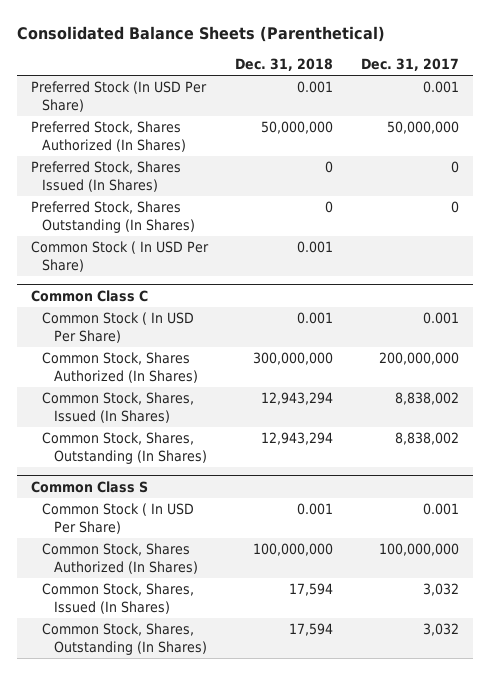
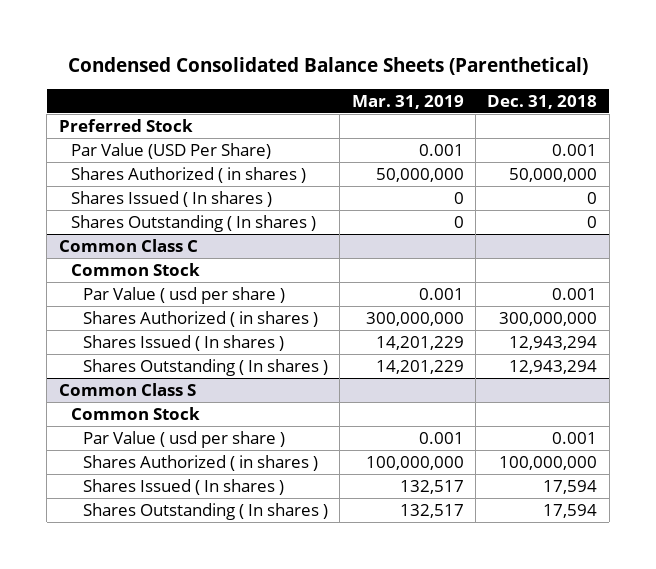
[16,25,385,42] Consolidated Balance Sheets (Parenthetical) -> [68,57,589,76] Condensed Consolidated Balance Sheets (Parenthetical)
[360,58,459,72] Dec. 31, 2017 -> none
none -> [351,94,464,109] Mar. 31, 2019
[30,241,209,273] Common Stock ( In USD Per Share) -> none
none -> [58,118,193,132] Preferred Stock
[30,81,207,113] Preferred Stock (In USD Per Share) -> [70,142,271,159] Par Value (USD Per Share)
[30,121,187,153] Preferred Stock, Shares Authorized (In Shares) -> [70,166,306,183] Shares Authorized ( in shares )
[30,161,181,193] Preferred Stock, Shares Issued (In Shares) -> [70,190,272,207] Shares Issued ( In shares )
[30,201,196,234] Preferred Stock, Shares Outstanding (In Shares) -> [70,214,316,232] Shares Outstanding ( In shares )
none -> [70,262,200,276] Common Stock
[42,312,195,344] Common Stock ( In USD Per Share) -> [83,286,286,304] Par Value ( usd per share )
[42,352,198,384] Common Stock, Shares Authorized (In Shares) -> [83,310,319,327] Shares Authorized ( in shares )
[42,392,195,424] Common Stock, Shares, Issued (In Shares) -> [83,334,285,351] Shares Issued ( In shares )
[42,432,207,465] Common Stock, Shares, Outstanding (In Shares) -> [83,358,329,376] Shares Outstanding ( In shares )
none -> [70,406,200,420] Common Stock
[42,503,195,535] Common Stock ( In USD Per Share) -> [83,430,286,448] Par Value ( usd per share )
[42,543,198,575] Common Stock, Shares Authorized (In Shares) -> [83,454,319,471] Shares Authorized ( in shares )
[42,583,195,615] Common Stock, Shares, Issued (In Shares) -> [83,478,285,495] Shares Issued ( In shares )
[42,623,207,656] Common Stock, Shares, Outstanding (In Shares) -> [83,502,329,520] Shares Outstanding ( In shares )

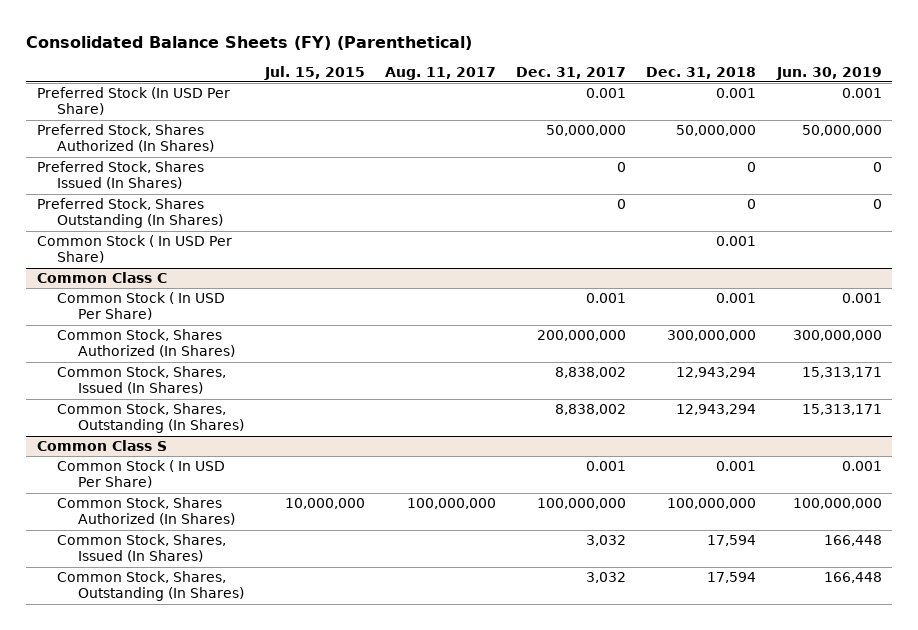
[68,57,589,76] Condensed Consolidated Balance Sheets (Parenthetical) -> [26,35,473,50] Consolidated Balance Sheets (FY) (Parenthetical)
[351,94,464,109] Mar. 31, 2019 -> none
none -> [263,65,365,80] Jul. 15, 2015
none -> [384,66,496,80] Aug. 11, 2017
none -> [516,66,627,79] Dec. 31, 2017
none -> [775,66,882,80] Jun. 30, 2019
[58,118,193,132] Preferred Stock -> none
[70,142,271,159] Par Value (USD Per Share) -> [36,87,230,116] Preferred Stock (In USD Per Share)
[70,166,306,183] Shares Authorized ( in shares ) -> [36,124,215,153] Preferred Stock, Shares Authorized (In Shares)
[70,190,272,207] Shares Issued ( In shares ) -> [36,161,204,190] Preferred Stock, Shares Issued (In Shares)
[70,214,316,232] Shares Outstanding ( In shares ) -> [36,198,224,229] Preferred Stock, Shares Outstanding (In Shares)
none -> [36,235,232,264] Common Stock ( In USD Per Share)
[70,262,200,276] Common Stock -> none
[83,286,286,304] Par Value ( usd per share ) -> [57,292,226,321] Common Stock ( In USD Per Share)
[83,310,319,327] Shares Authorized ( in shares ) -> [57,329,236,358] Common Stock, Shares Authorized (In Shares)
[83,334,285,351] Shares Issued ( In shares ) -> [57,366,227,395] Common Stock, Shares, Issued (In Shares)
[83,358,329,376] Shares Outstanding ( In shares ) -> [57,403,245,434] Common Stock, Shares, Outstanding (In Shares)
[70,406,200,420] Common Stock -> none
[83,430,286,448] Par Value ( usd per share ) -> [57,460,226,489] Common Stock ( In USD Per Share)
[83,454,319,471] Shares Authorized ( in shares ) -> [57,497,236,526] Common Stock, Shares Authorized (In Shares)
[83,478,285,495] Shares Issued ( In shares ) -> [57,534,227,563] Common Stock, Shares, Issued (In Shares)
[83,502,329,520] Shares Outstanding ( In shares ) -> [57,571,245,602] Common Stock, Shares, Outstanding (In Shares)

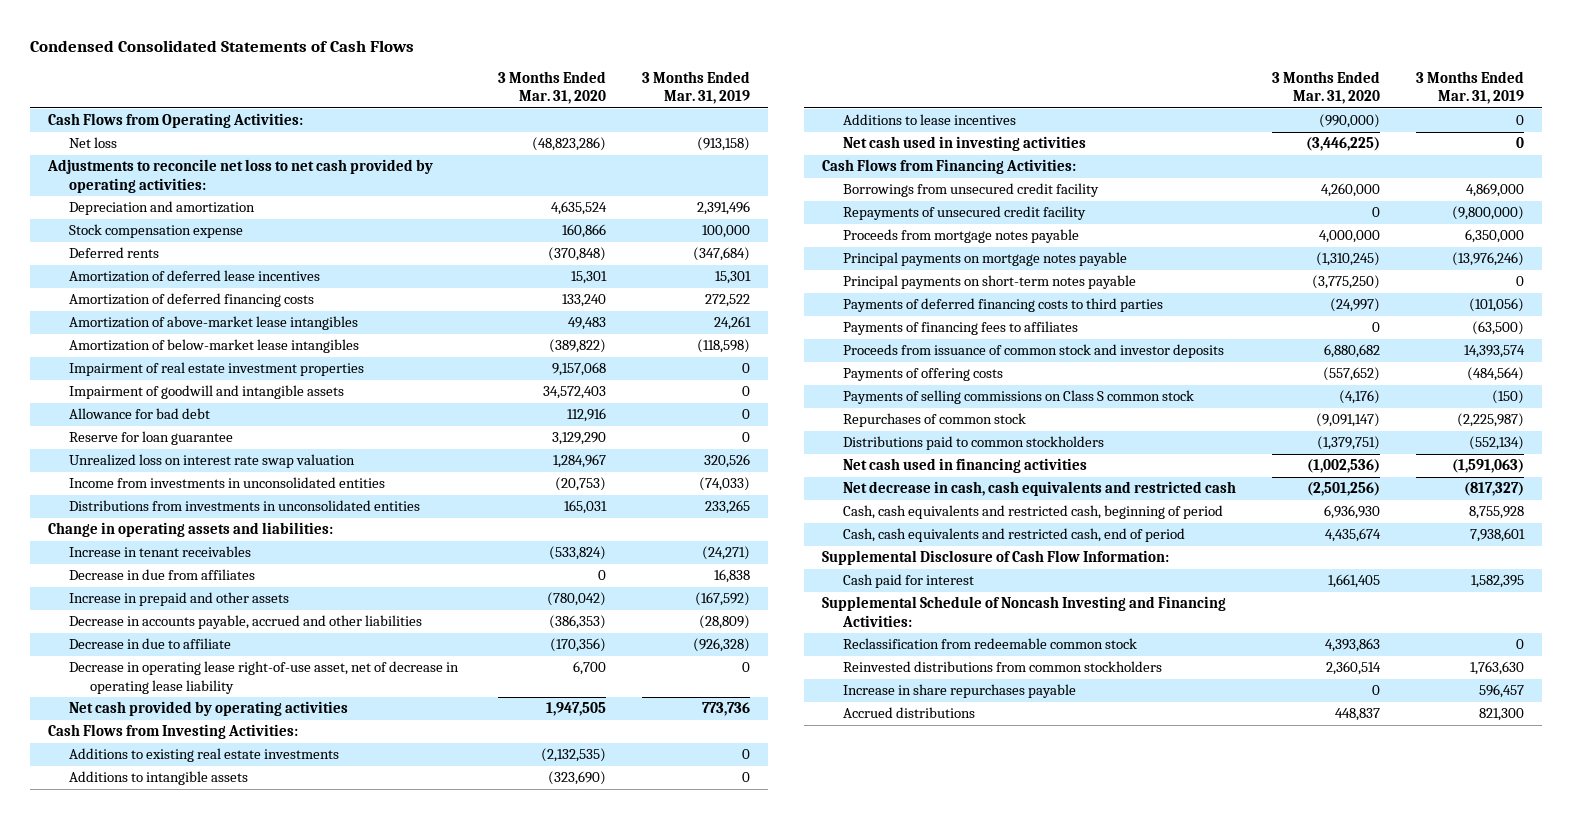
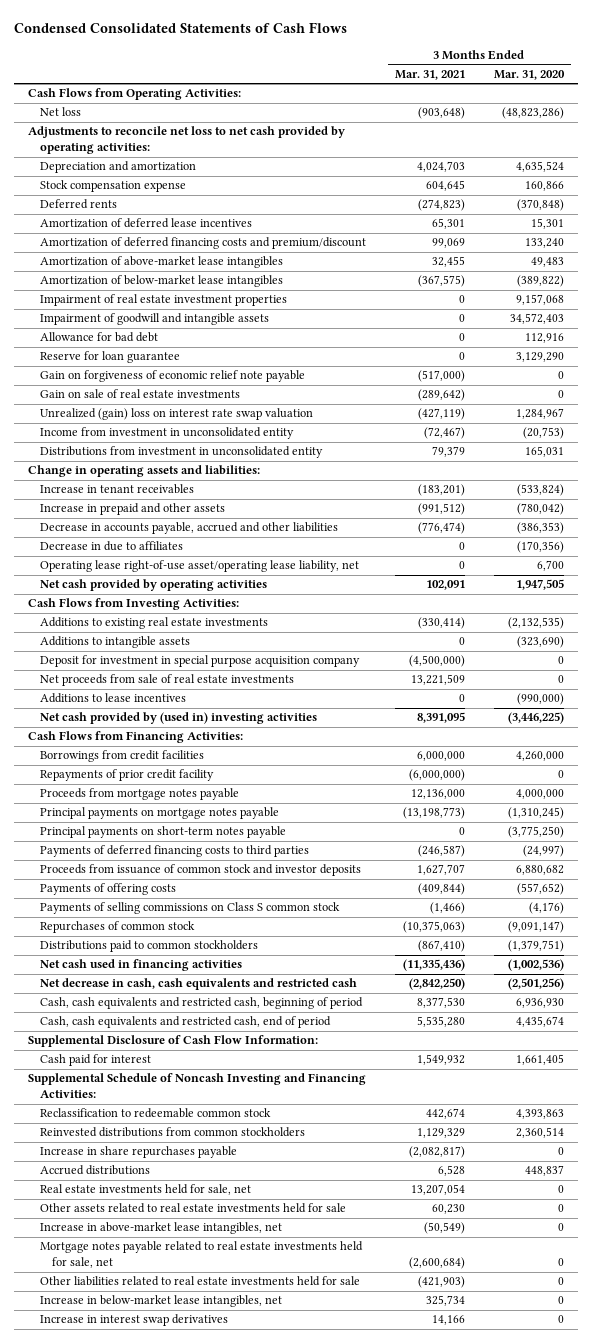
[641,70,750,104] 3 Months Ended Mar. 31, 2019 -> none
none -> [395,69,466,80] Mar. 31, 2021
[68,293,314,308] Amortization of deferred financing costs -> [40,237,367,250] Amortization of deferred financing costs and premium/discount
none -> [40,370,306,383] Gain on forgiveness of economic relief note payable
none -> [40,389,241,399] Gain on sale of real estate investments
[68,454,355,469] Unrealized loss on interest rate swap valuation -> [40,408,314,421] Unrealized (gain) loss on interest rate swap valuation
[68,477,385,489] Income from investments in unconsolidated entities -> [40,427,295,440] Income from investment in unconsolidated entity
[68,500,420,512] Distributions from investments in unconsolidated entities -> [40,446,324,459] Distributions from investment in unconsolidated entity
[68,569,255,581] Decrease in due from affiliates -> none
[68,638,231,650] Decrease in due to affiliate -> [40,541,184,552] Decrease in due to affiliates
[68,661,459,694] Decrease in operating lease right-of-use asset, net of decrease in operating lease liability -> [40,560,360,573] Operating lease right-of-use asset/operating lease liability, net
none -> [40,655,361,668] Deposit for investment in special purpose acquisition company
none -> [40,674,295,687] Net proceeds from sale of real estate investments
[842,136,1086,152] Net cash used in investing activities -> [40,712,318,725] Net cash provided by (used in) investing activities
[842,183,1099,198] Borrowings from unsecured credit facility -> [40,750,205,763] Borrowings from credit facilities
[842,206,1086,221] Repayments of unsecured credit facility -> [40,769,215,782] Repayments of prior credit facility
[842,321,1078,336] Payments of financing fees to affiliates -> none
[842,638,1137,650] Reclassification from redeemable common stock -> [40,1108,272,1119] Reclassification to redeemable common stock
none -> [40,1184,252,1196] Real estate investments held for sale, net
none -> [40,1203,347,1214] Other assets related to real estate investments held for sale
none -> [40,1222,283,1235] Increase in above-market lease intangibles, net
none -> [40,1241,364,1269] Mortgage notes payable related to real estate investments held for sale, net
none -> [40,1276,361,1287] Other liabilities related to real estate investments held for sale
none -> [40,1295,283,1308] Increase in below-market lease intangibles, net
none -> [40,1314,229,1327] Increase in interest swap derivatives

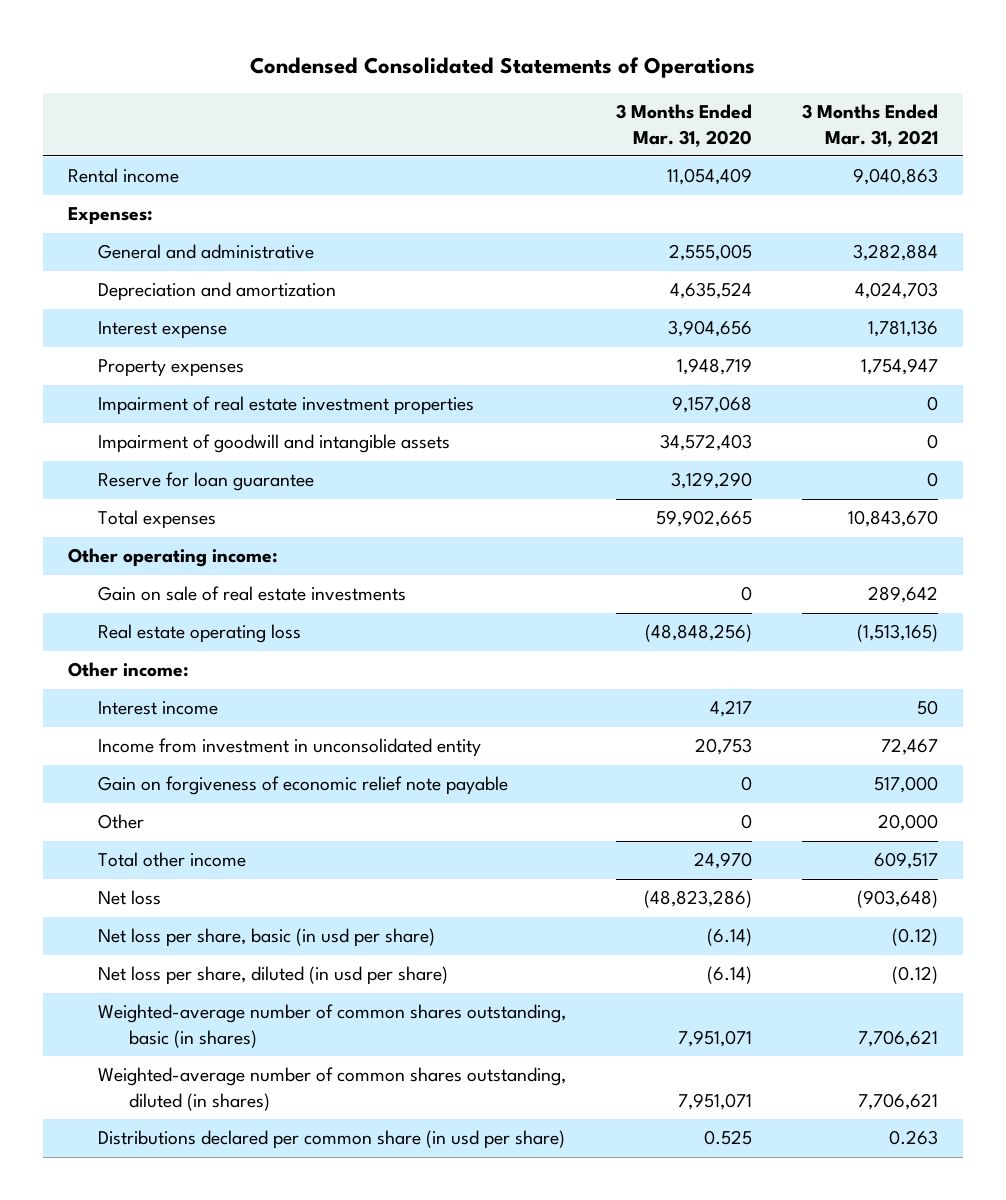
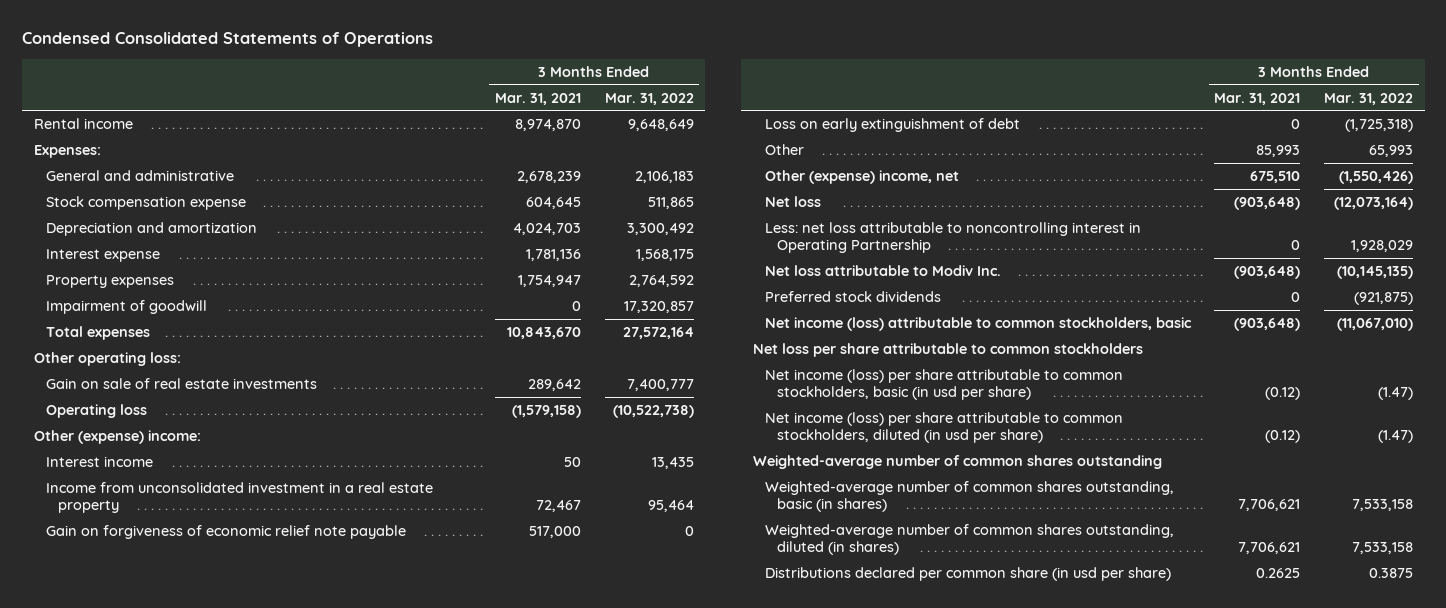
[616,104,753,147] 3 Months Ended Mar. 31, 2020 -> none
none -> [604,92,694,105] Mar. 31, 2022
[853,168,939,186] 9,040,863 -> [515,119,582,132] 8,974,870
[853,244,939,262] 3,282,884 -> [517,171,582,184] 2,678,239
none -> [45,196,246,211] Stock compensation expense
[98,396,475,416] Impairment of real estate investment properties -> none
[98,472,315,492] Reserve for loan guarantee -> none
[98,434,451,454] Impairment of goodwill and intangible assets -> [45,300,207,315] Impairment of goodwill
[67,548,278,568] Other operating income: -> [33,352,181,367] Other operating loss:
[98,624,302,644] Real estate operating loss -> [45,404,147,419] Operating loss
[857,624,939,643] (1,513,165) -> [512,405,582,419] (1,579,158)
[67,662,189,678] Other income: -> [33,430,201,445] Other (expense) income:
[98,738,482,758] Income from investment in unconsolidated entity -> [45,482,433,513] Income from unconsolidated investment in a real estate property
none -> [765,118,1021,133] Loss on early extinguishment of debt
[878,814,939,832] 20,000 -> [1256,145,1301,158] 85,993
[98,852,247,868] Total other income -> [765,170,960,185] Other (expense) income, net
[874,852,939,870] 609,517 -> [1250,171,1301,184] 675,510
none -> [765,222,1142,253] Less: net loss attributable to noncontrolling interest in Operating Partnership
none -> [765,265,1002,277] Net loss attributable to Modiv Inc.
none -> [765,291,942,303] Preferred stock dividends
none -> [765,317,1193,332] Net income (loss) attributable to common stockholders, basic
none -> [752,343,1143,358] Net loss per share attributable to common stockholders
[98,928,436,948] Net loss per share, basic (in usd per share) -> [765,369,1124,400] Net income (loss) per share attributable to common stockholders, basic (in usd per share)
[98,966,449,986] Net loss per share, diluted (in usd per share) -> [765,412,1124,443] Net income (loss) per share attributable to common stockholders, diluted (in usd per share)
none -> [752,455,1162,470] Weighted-average number of common shares outstanding
[889,1130,939,1146] 0.263 -> [1256,568,1301,579] 0.2625

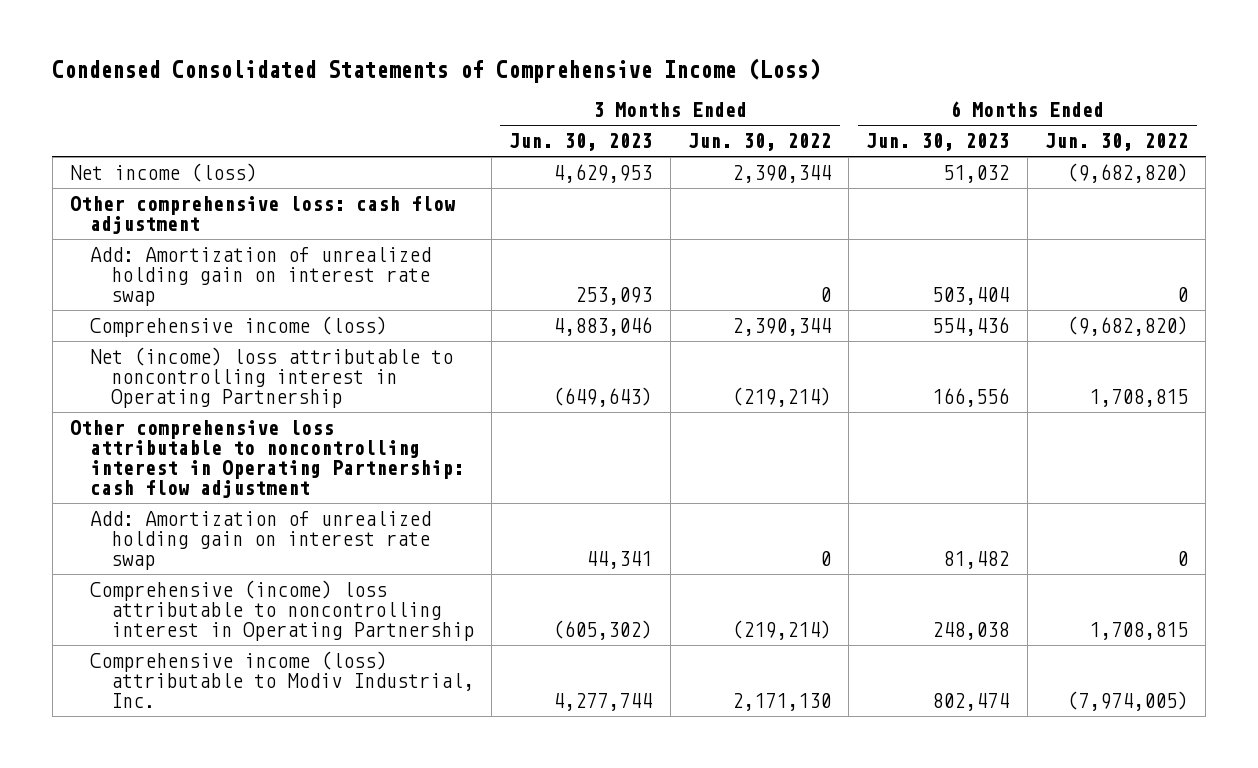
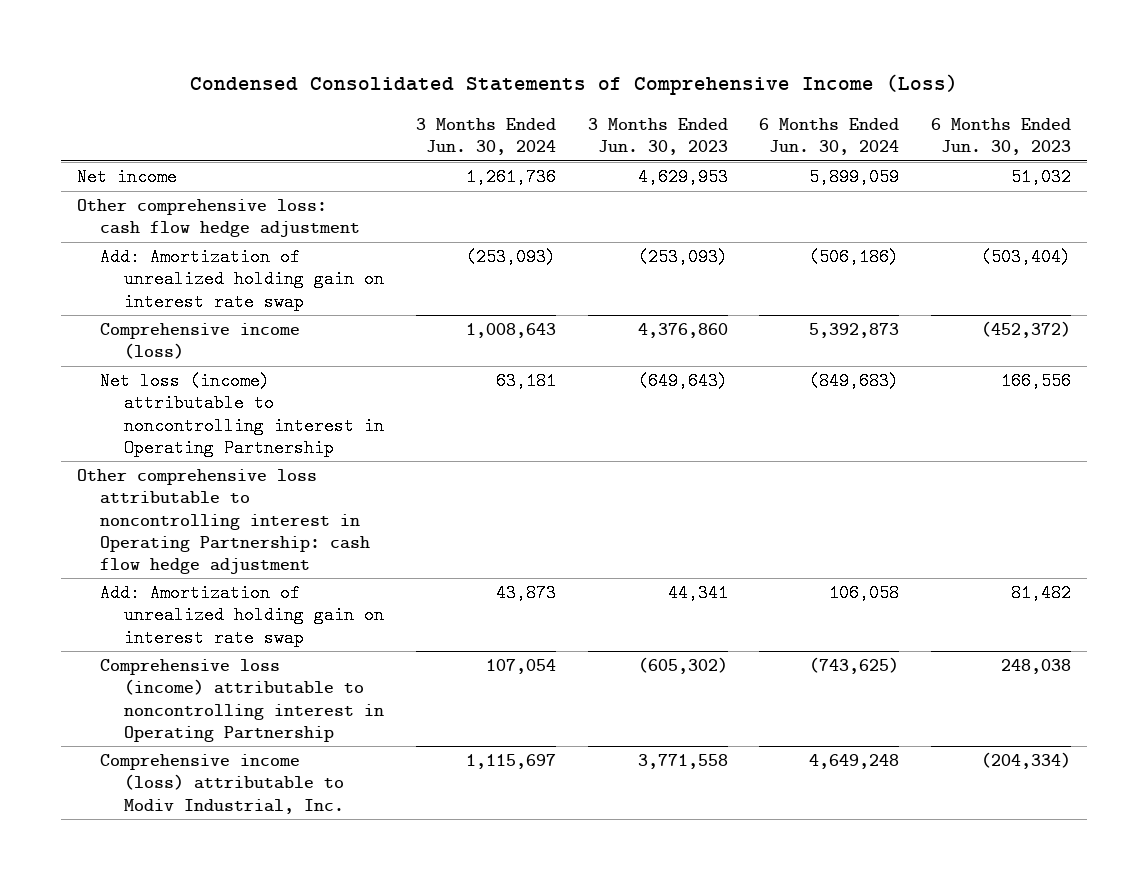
[687,133,831,152] Jun. 30, 2022 -> none
[1045,133,1189,152] Jun. 30, 2022 -> none
none -> [415,117,556,155] 3 Months Ended Jun. 30, 2024
none -> [759,117,900,155] 6 Months Ended Jun. 30, 2024
[70,163,258,183] Net income (loss) -> [76,168,177,187] Net income
[70,196,456,235] Other comprehensive loss: cash flow adjustment -> [76,199,361,238] Other comprehensive loss: cash flow hedge adjustment
[575,287,653,306] 253,093 -> [637,248,728,267] (253,093)
[932,287,1010,306] 503,404 -> [981,248,1072,267] (503,404)
[553,317,653,337] 4,883,046 -> [637,323,728,339] 4,376,860
[932,317,1010,337] 554,436 -> [981,321,1072,339] (452,372)
[90,347,454,409] Net (income) loss attributable to noncontrolling interest in Operating Partnership -> [100,372,384,457] Net loss (income) attributable to noncontrolling interest in Operating Partnership
[70,420,465,499] Other comprehensive loss attributable to noncontrolling interest in Operating Partnership: cash flow adjustment -> [76,469,371,574] Other comprehensive loss attributable to noncontrolling interest in Operating Partnership: cash flow hedge adjustment
[90,580,474,642] Comprehensive (income) loss attributable to noncontrolling interest in Operating Partnership -> [100,659,384,742] Comprehensive loss (income) attributable to noncontrolling interest in Operating Partnership
[553,693,653,712] 4,277,744 -> [637,754,728,770] 3,771,558
[932,693,1010,712] 802,474 -> [981,752,1072,770] (204,334)

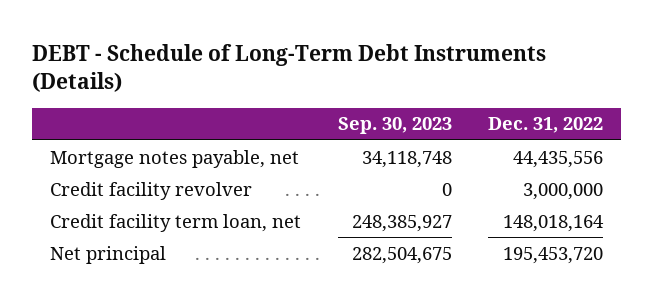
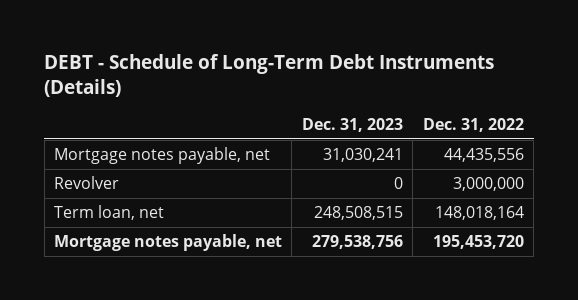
[337,117,452,135] Sep. 30, 2023 -> none
none -> [301,118,403,133] Dec. 31, 2023
[50,181,253,200] Credit facility revolver -> [53,175,119,189] Revolver
[50,213,302,232] Credit facility term loan, net -> [53,204,164,220] Term loan, net
[50,245,167,264] Net principal -> [53,233,282,251] Mortgage notes payable, net

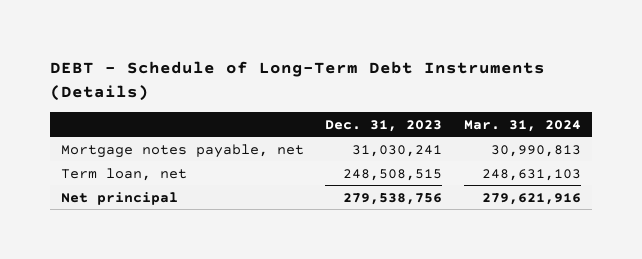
[422,118,524,133] Dec. 31, 2022 -> none
none -> [464,119,582,132] Mar. 31, 2024
[53,175,119,189] Revolver -> none
[53,233,282,251] Mortgage notes payable, net -> [60,191,178,205] Net principal

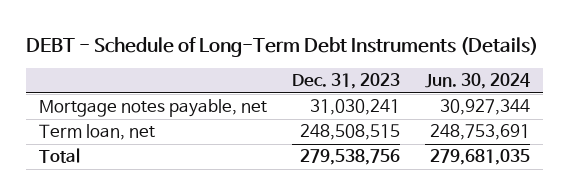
[464,119,582,132] Mar. 31, 2024 -> none
none -> [425,73,531,90] Jun. 30, 2024
[60,191,178,205] Net principal -> [38,148,80,164] Total

